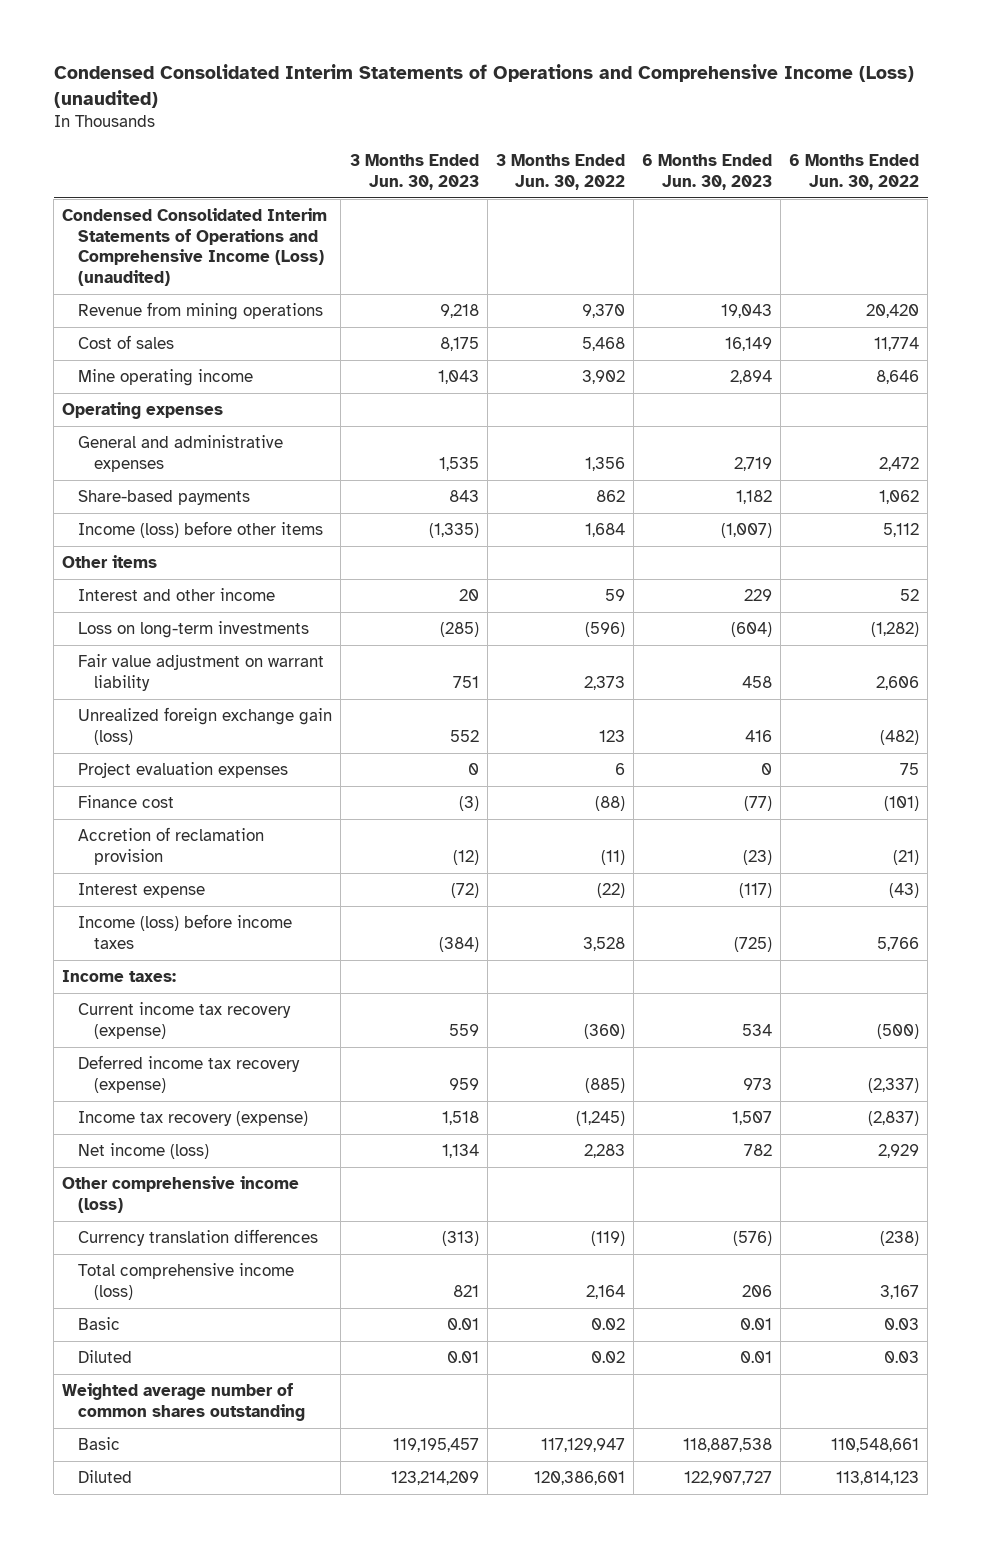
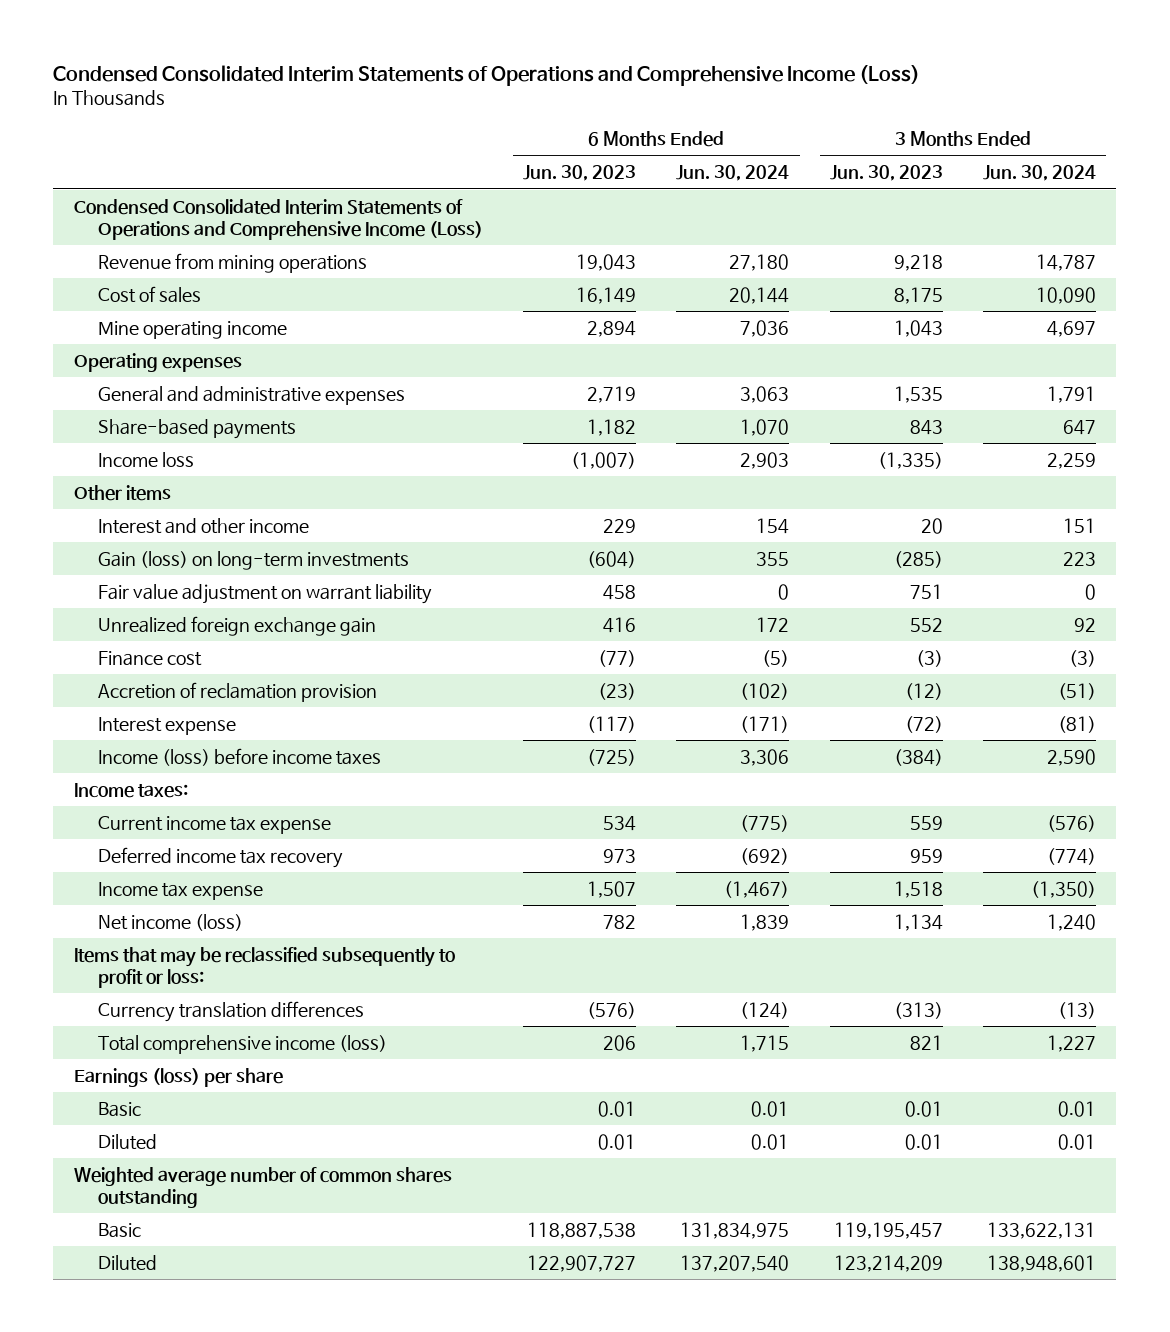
[53,64,914,109] Condensed Consolidated Interim Statements of Operations and Comprehensive Income (Loss) (unaudited) -> [53,64,921,86] Condensed Consolidated Interim Statements of Operations and Comprehensive Income (Loss)
[495,154,625,190] 3 Months Ended Jun. 30, 2022 -> none
[789,154,920,190] 6 Months Ended Jun. 30, 2022 -> none
none -> [676,165,790,182] Jun. 30, 2024
none -> [983,165,1097,182] Jun. 30, 2024
[62,208,328,286] Condensed Consolidated Interim Statements of Operations and Comprehensive Income (Loss) (unaudited) -> [73,199,483,241] Condensed Consolidated Interim Statements of Operations and Comprehensive Income (Loss)
[78,521,324,539] Income (loss) before other items -> [97,452,194,468] Income loss
[78,621,310,639] Loss on long-term investments -> [97,551,409,571] Gain (loss) on long-term investments
[78,762,289,779] Project evaluation expenses -> none
[78,707,333,745] Unrealized foreign exchange gain (loss) -> [97,616,376,637] Unrealized foreign exchange gain
[78,1002,292,1039] Current income tax recovery (expense) -> [97,816,331,835] Current income tax expense
[78,1055,301,1093] Deferred income tax recovery (expense) -> [97,847,343,869] Deferred income tax recovery
[78,1111,309,1127] Income tax recovery (expense) -> [97,882,263,901] Income tax expense
[62,1176,300,1213] Other comprehensive income (loss) -> none
none -> [73,947,455,989] Items that may be reclassified subsequently to profit or loss:
none -> [73,1068,283,1088] Earnings (loss) per share

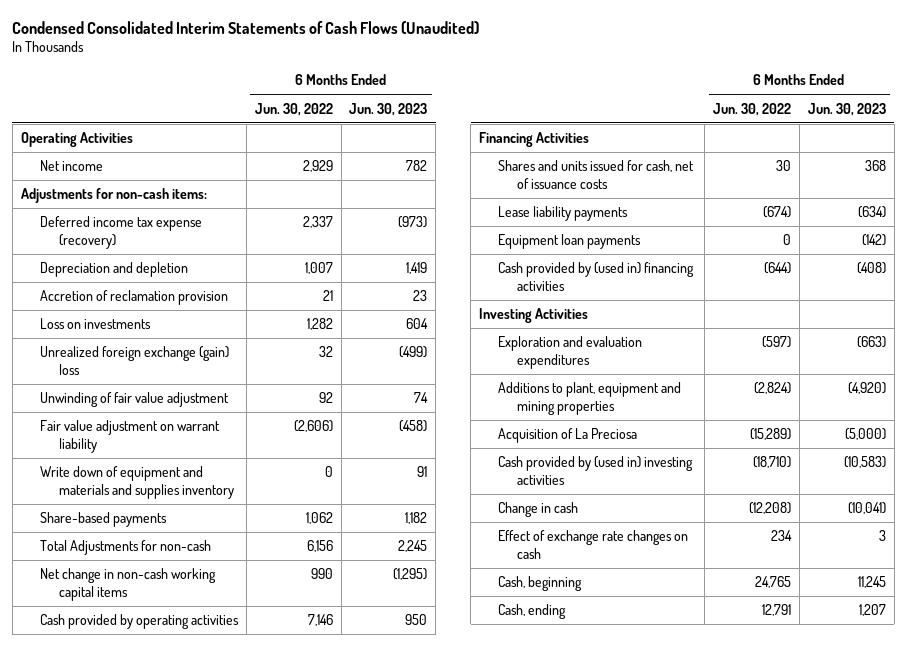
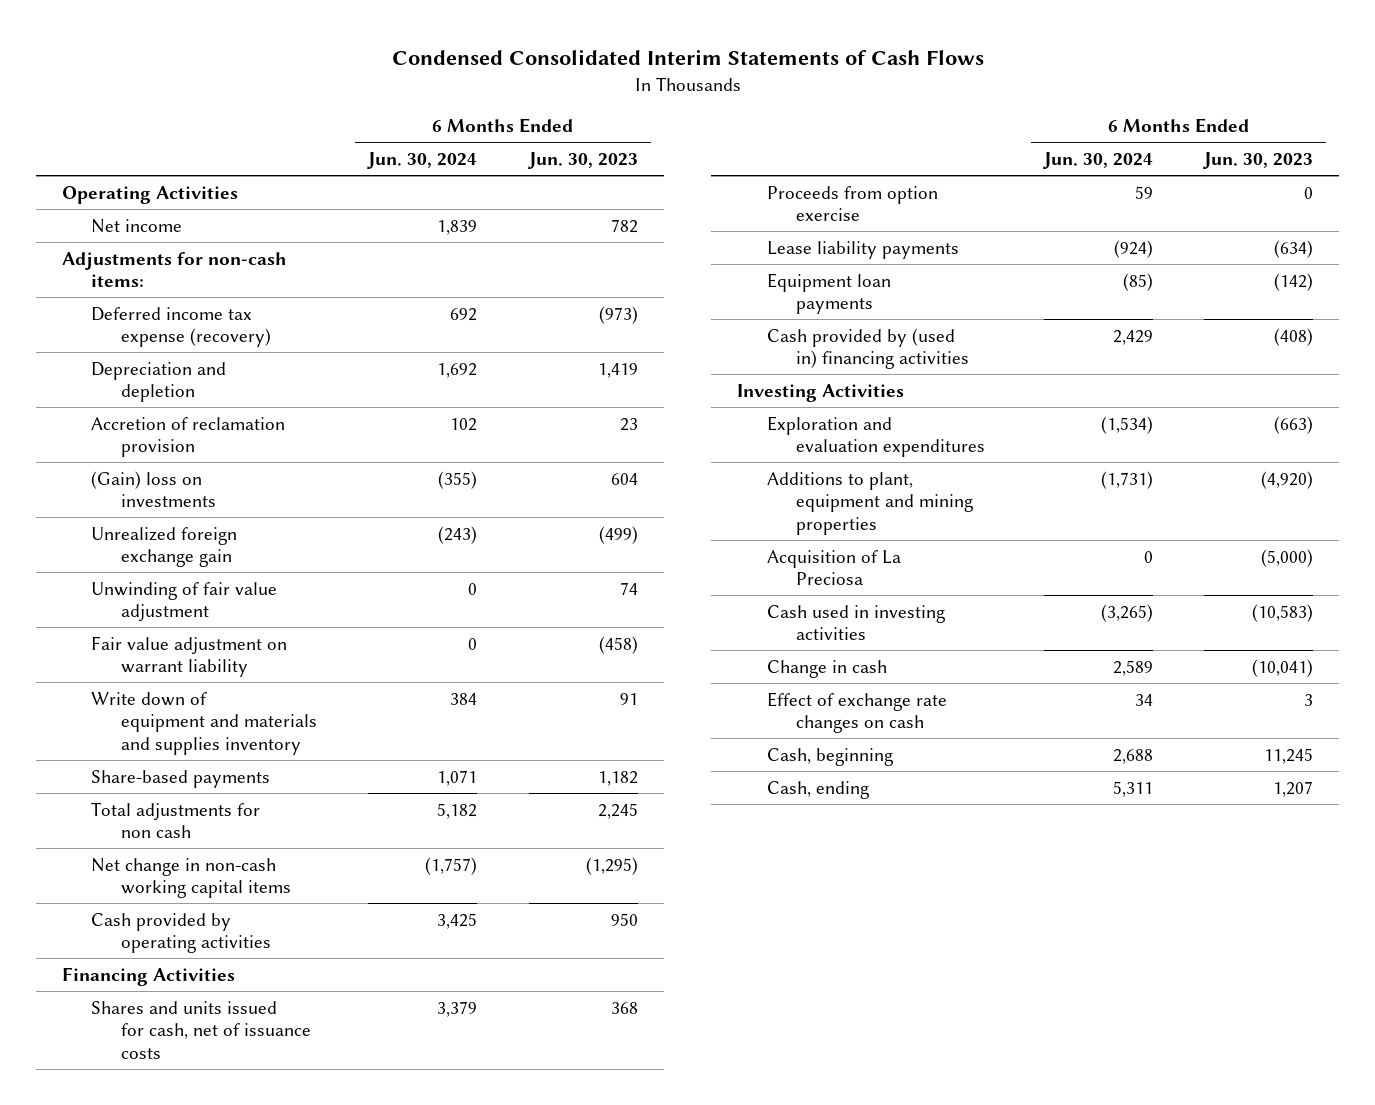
[12,20,480,34] Condensed Consolidated Interim Statements of Cash Flows (Unaudited) -> [391,49,984,66] Condensed Consolidated Interim Statements of Cash Flows
[254,102,333,116] Jun. 30, 2022 -> none
none -> [367,152,478,170] Jun. 30, 2024
[39,318,151,330] Loss on investments -> [91,470,216,508] (Gain) loss on investments
[39,346,229,375] Unrealized foreign exchange (gain) loss -> [91,526,238,568] Unrealized foreign exchange gain
[39,540,211,556] Total Adjustments for non-cash -> [91,801,261,839] Total adjustments for non cash
none -> [766,185,938,222] Proceeds from option exercise
[498,456,694,485] Cash provided by (used in) investing activities -> [766,604,945,641] Cash used in investing activities

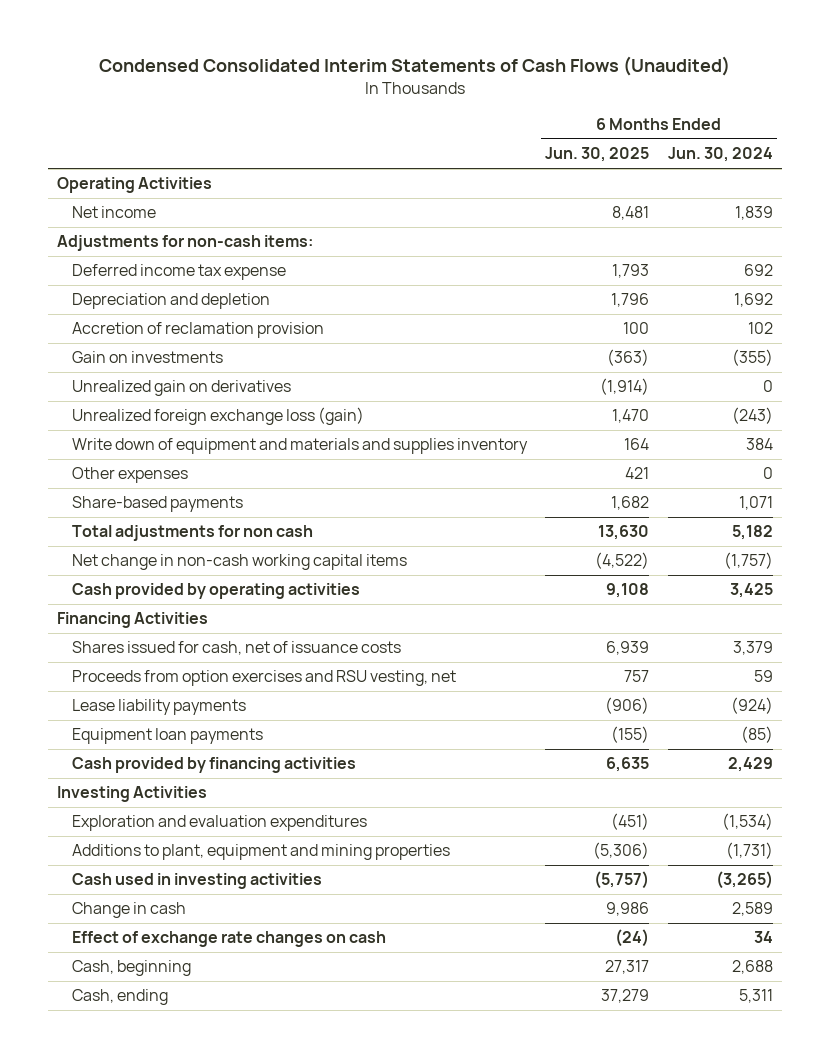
[391,49,984,66] Condensed Consolidated Interim Statements of Cash Flows -> [98,56,730,77] Condensed Consolidated Interim Statements of Cash Flows (Unaudited)
[527,152,638,170] Jun. 30, 2023 -> none
none -> [545,147,650,163] Jun. 30, 2025
[91,306,271,348] Deferred income tax expense (recovery) -> [72,264,287,281] Deferred income tax expense
[91,581,278,623] Unwinding of fair value adjustment -> none
[91,635,288,678] Fair value adjustment on warrant liability -> none
[91,470,216,508] (Gain) loss on investments -> [72,351,224,364] Gain on investments
none -> [72,380,292,397] Unrealized gain on derivatives
[91,526,238,568] Unrealized foreign exchange gain -> [72,407,365,426] Unrealized foreign exchange loss (gain)
none -> [72,467,189,484] Other expenses
[91,1000,311,1059] Shares and units issued for cash, net of issuance costs -> [72,641,402,656] Shares issued for cash, net of issuance costs
[766,185,938,222] Proceeds from option exercise -> [72,670,457,687] Proceeds from option exercises and RSU vesting, net
[766,327,970,370] Cash provided by (used in) financing activities -> [72,757,357,774] Cash provided by financing activities
[766,549,901,586] Acquisition of La Preciosa -> none

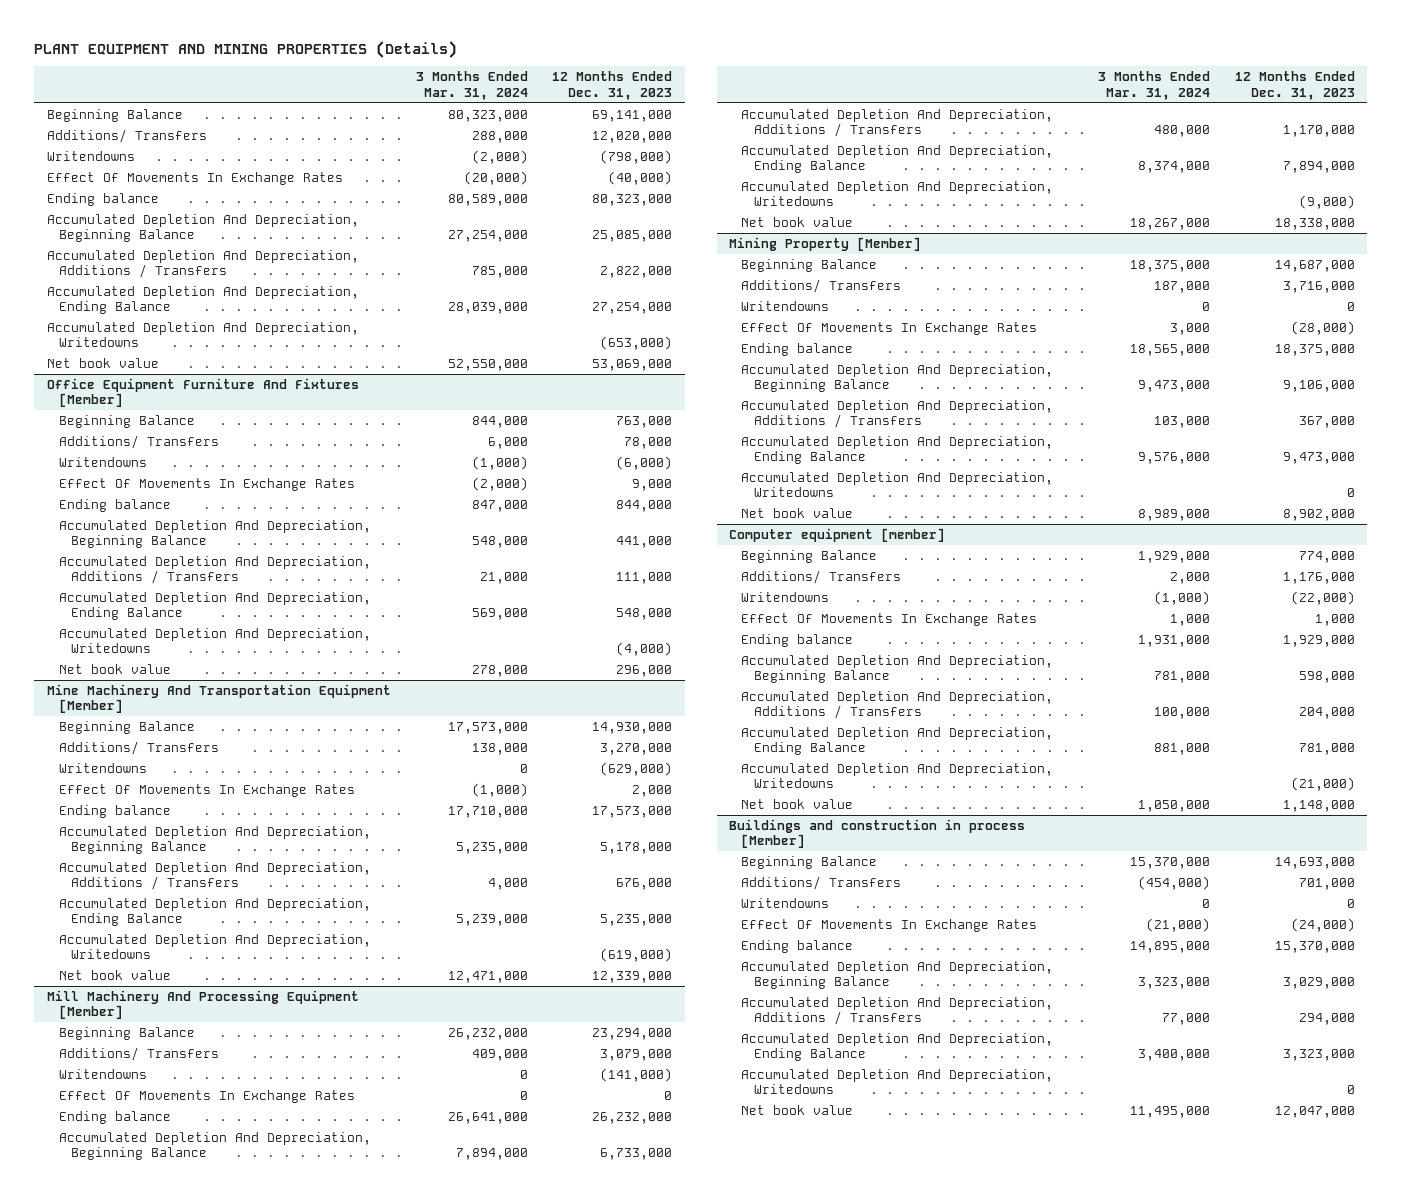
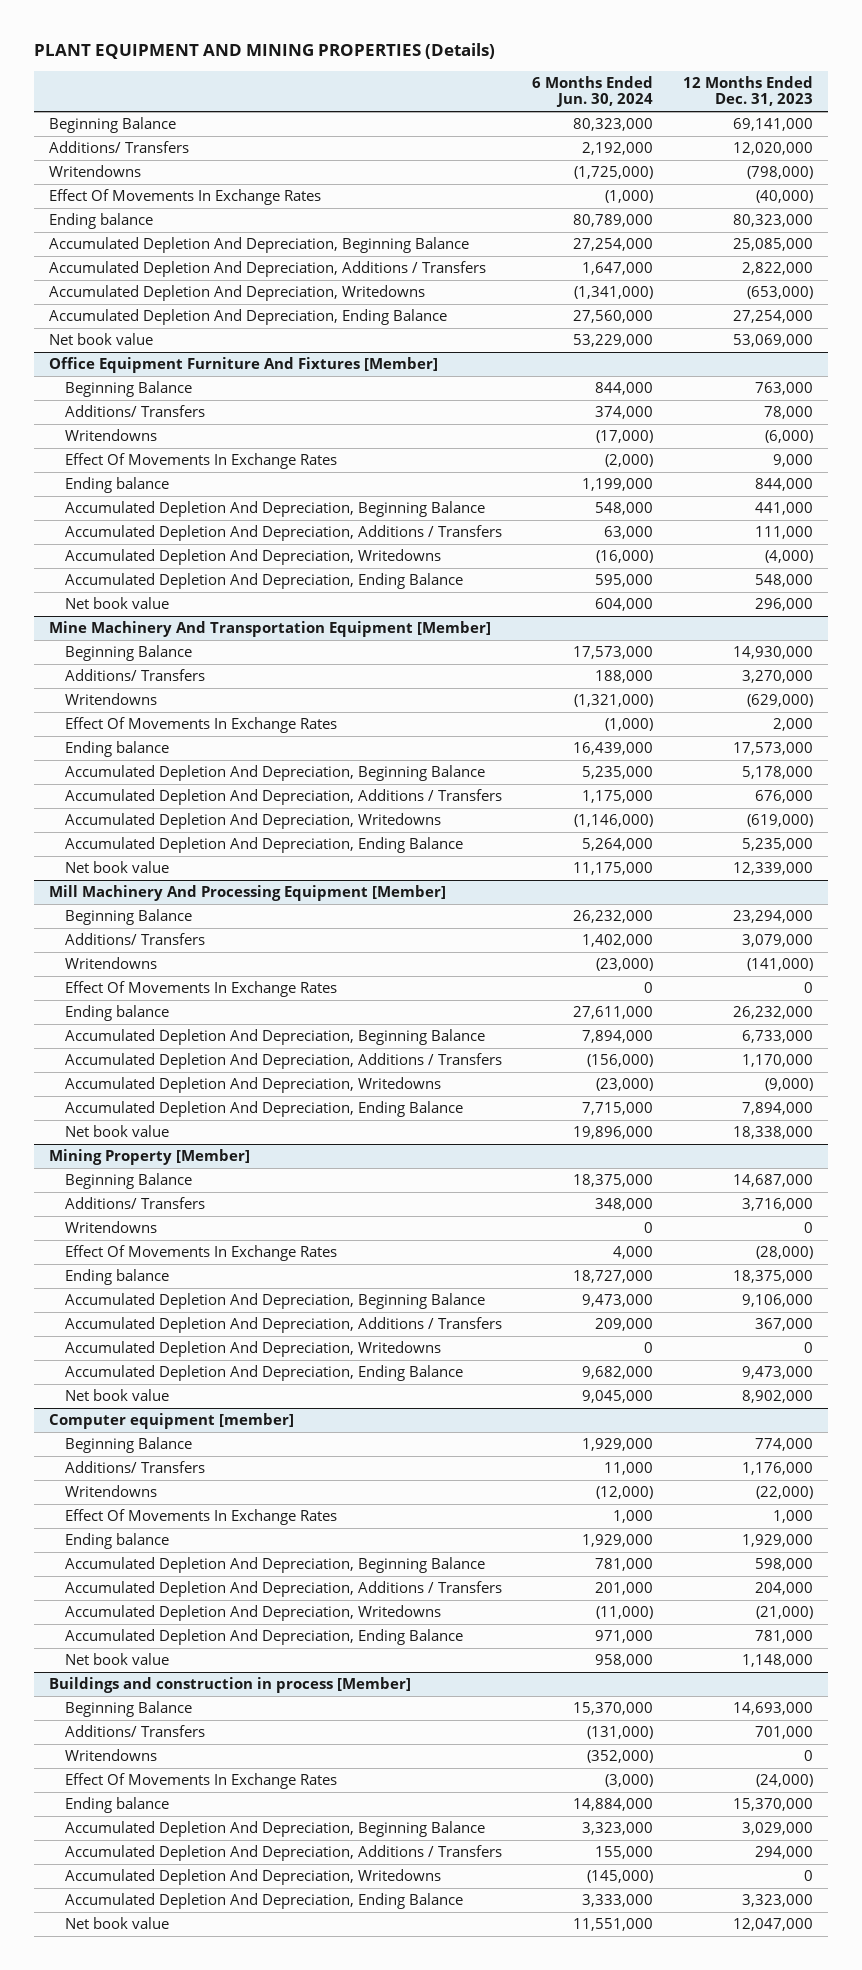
[415,71,528,100] 3 Months Ended Mar. 31, 2024 -> none
none -> [532,75,654,108] 6 Months Ended Jun. 30, 2024
[46,285,359,315] Accumulated Depletion And Depreciation, Ending Balance -> [48,308,447,325] Accumulated Depletion And Depreciation, Ending Balance
[58,591,371,621] Accumulated Depletion And Depreciation, Ending Balance -> [65,572,464,589] Accumulated Depletion And Depreciation, Ending Balance
[58,897,371,927] Accumulated Depletion And Depreciation, Ending Balance -> [65,836,464,853] Accumulated Depletion And Depreciation, Ending Balance
[741,144,1054,174] Accumulated Depletion And Depreciation, Ending Balance -> [65,1100,464,1117] Accumulated Depletion And Depreciation, Ending Balance
[741,435,1054,465] Accumulated Depletion And Depreciation, Ending Balance -> [65,1364,464,1381] Accumulated Depletion And Depreciation, Ending Balance
[741,726,1054,756] Accumulated Depletion And Depreciation, Ending Balance -> [65,1628,464,1645] Accumulated Depletion And Depreciation, Ending Balance
[741,1032,1054,1062] Accumulated Depletion And Depreciation, Ending Balance -> [65,1892,464,1909] Accumulated Depletion And Depreciation, Ending Balance

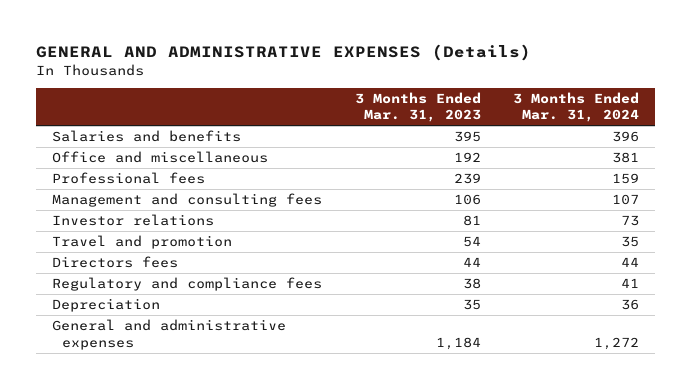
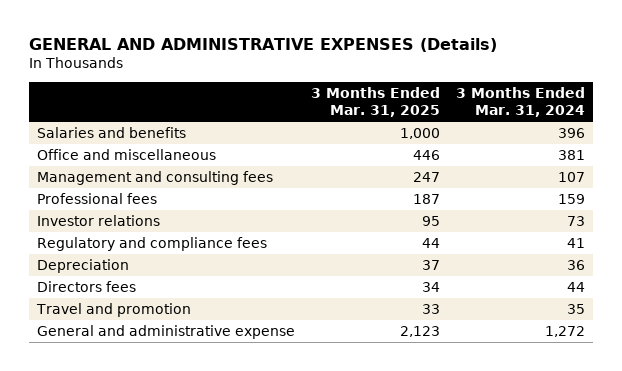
[354,92,481,123] 3 Months Ended Mar. 31, 2023 -> none
none -> [311,87,441,118] 3 Months Ended Mar. 31, 2025
[52,172,206,185] Professional fees -> [36,193,157,205] Professional fees
[52,256,179,269] Directors fees -> [36,281,136,293] Directors fees
[52,235,233,250] Travel and promotion -> [35,303,191,318] Travel and promotion
[52,319,287,350] General and administrative expenses -> [36,325,295,340] General and administrative expense

